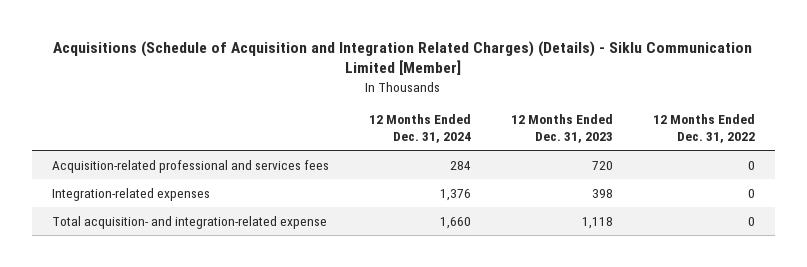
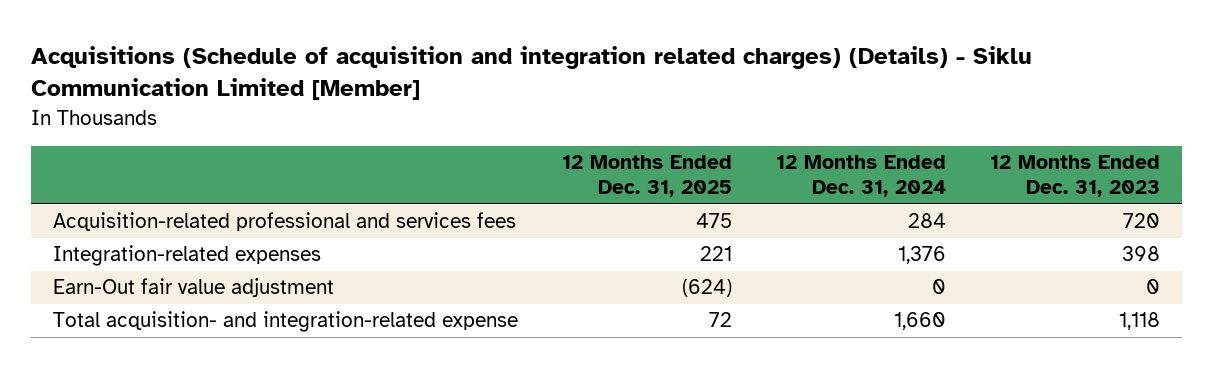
[53,40,753,76] Acquisitions (Schedule of Acquisition and Integration Related Charges) (Details) - Siklu Communication Limited [Member] -> [30,45,1032,101] Acquisitions (Schedule of acquisition and integration related charges) (Details) - Siklu Communication Limited [Member]
[653,113,756,144] 12 Months Ended Dec. 31, 2022 -> none
none -> [562,155,733,198] 12 Months Ended Dec. 31, 2025
none -> [52,278,334,298] Earn-Out fair value adjustment

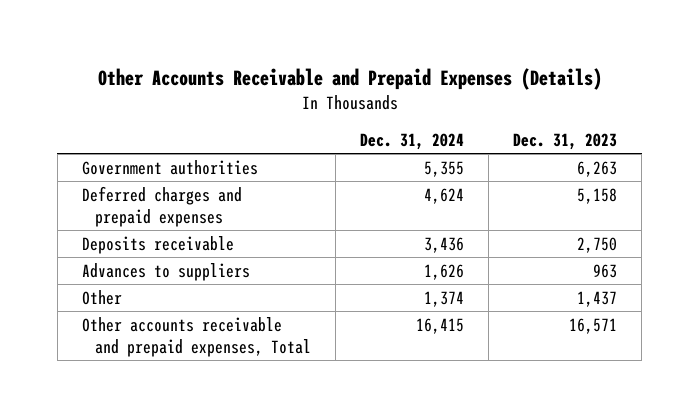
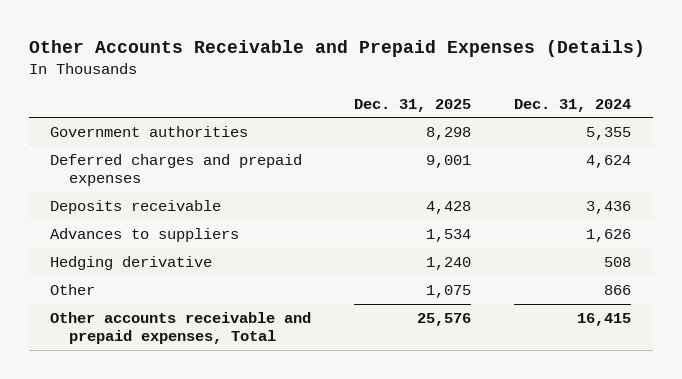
[512,133,617,151] Dec. 31, 2023 -> none
none -> [354,98,472,112] Dec. 31, 2025
none -> [50,256,213,271] Hedging derivative
[423,290,464,307] 1,374 -> [604,285,632,296] 866

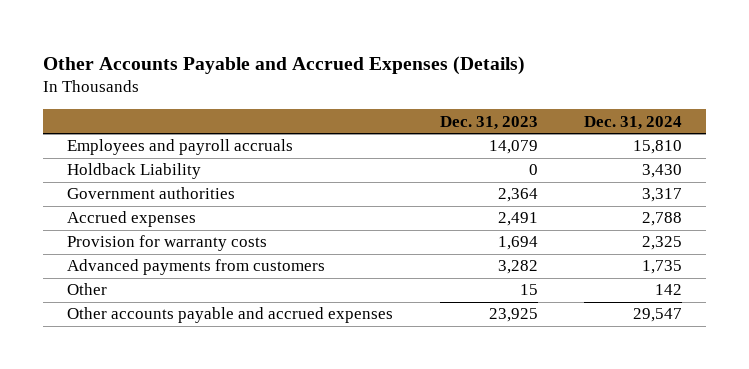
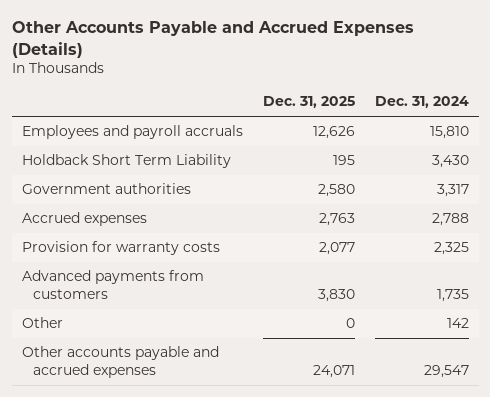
[439,115,538,130] Dec. 31, 2023 -> none
none -> [262,96,355,109] Dec. 31, 2025
[66,163,201,180] Holdback Liability -> [21,154,231,169] Holdback Short Term Liability

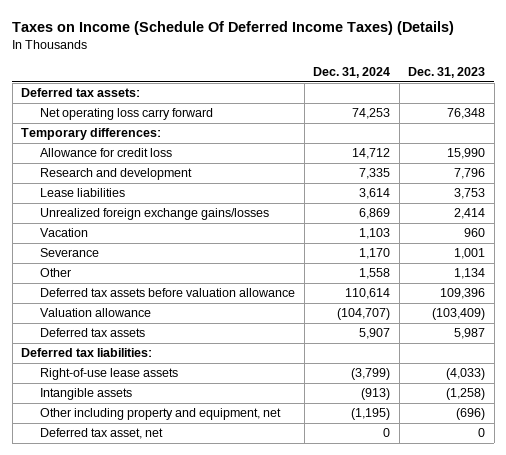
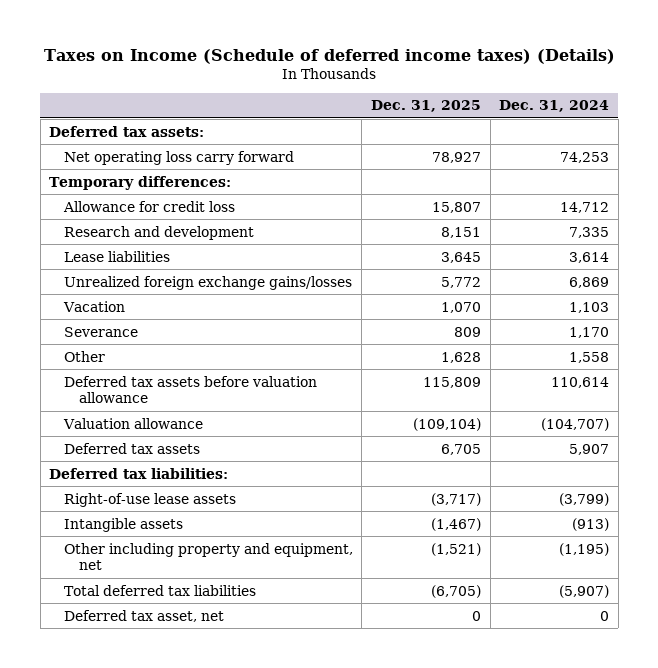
[12,20,455,35] Taxes on Income (Schedule Of Deferred Income Taxes) (Details) -> [44,48,616,64] Taxes on Income (Schedule of deferred income taxes) (Details)
[408,66,486,78] Dec. 31, 2023 -> none
none -> [371,100,482,113] Dec. 31, 2025
none -> [63,584,256,596] Total deferred tax liabilities

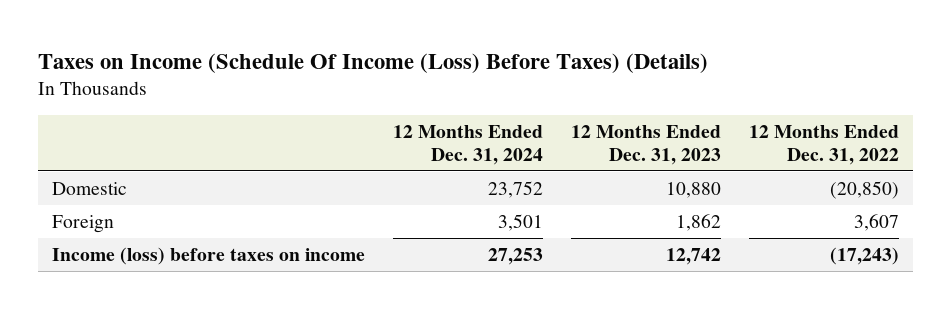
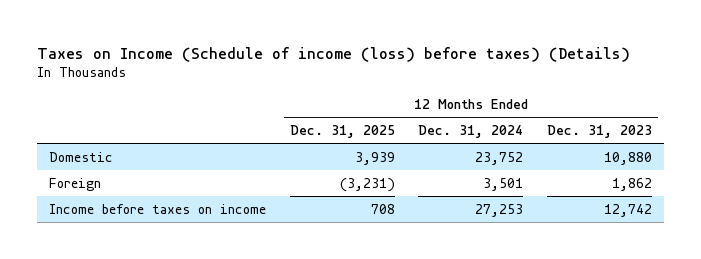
[38,52,709,73] Taxes on Income (Schedule Of Income (Loss) Before Taxes) (Details) -> [37,46,631,62] Taxes on Income (Schedule of income (loss) before taxes) (Details)
[749,124,900,166] 12 Months Ended Dec. 31, 2022 -> none
none -> [289,125,395,139] Dec. 31, 2025
[52,246,366,265] Income (loss) before taxes on income -> [48,203,266,214] Income before taxes on income

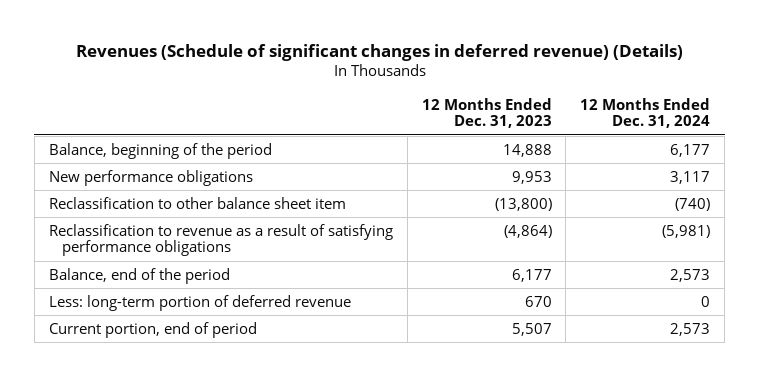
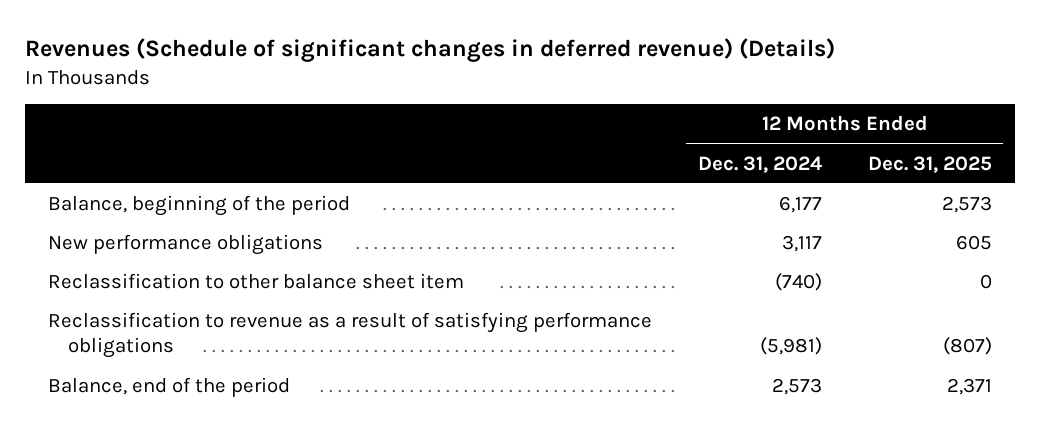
[421,97,552,129] 12 Months Ended Dec. 31, 2023 -> none
none -> [867,155,992,173] Dec. 31, 2025
[48,294,351,311] Less: long-term portion of deferred revenue -> none
[48,321,257,338] Current portion, end of period -> none

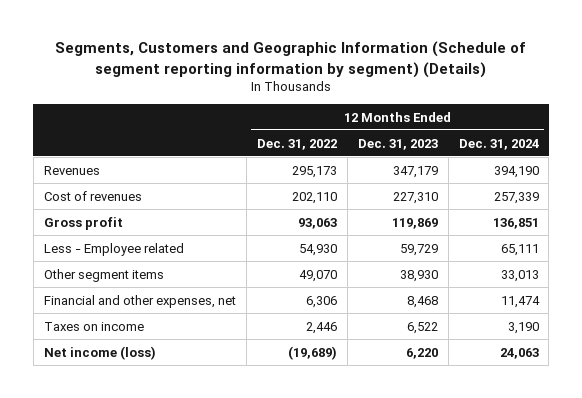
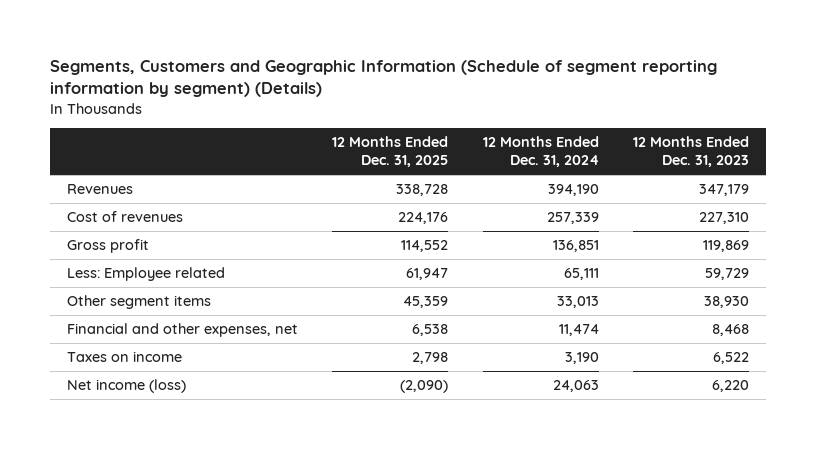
[256,138,337,150] Dec. 31, 2022 -> none
none -> [332,136,449,168] 12 Months Ended Dec. 31, 2025
[43,242,184,256] Less - Employee related -> [66,267,225,282] Less: Employee related

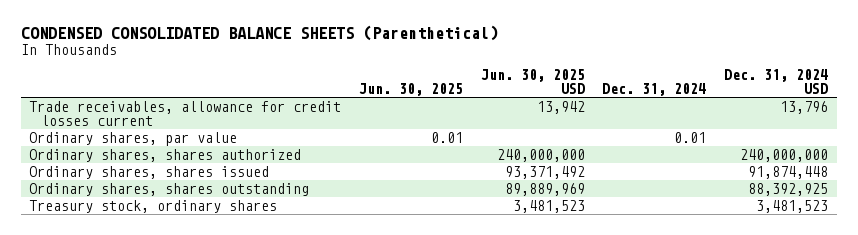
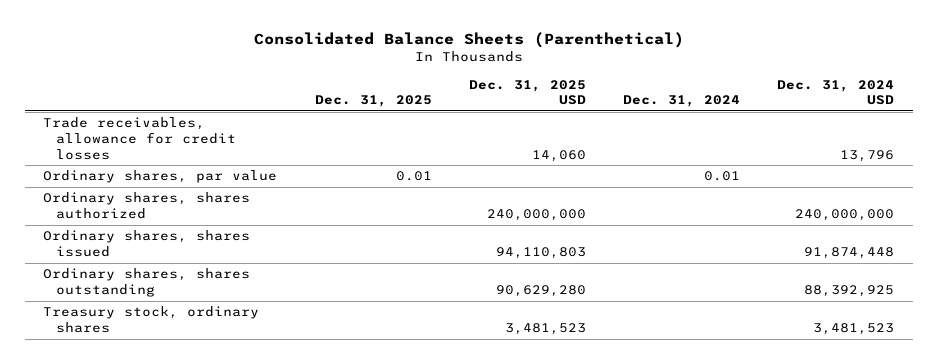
[20,24,498,41] CONDENSED CONSOLIDATED BALANCE SHEETS (Parenthetical) -> [253,32,684,49] Consolidated Balance Sheets (Parenthetical)
[359,83,464,97] Jun. 30, 2025 -> none
[480,69,585,95] Jun. 30, 2025 USD -> none
none -> [314,95,432,108] Dec. 31, 2025
none -> [468,79,586,106] Dec. 31, 2025 USD
[29,100,342,126] Trade receivables, allowance for credit losses current -> [43,117,237,160] Trade receivables, allowance for credit losses

